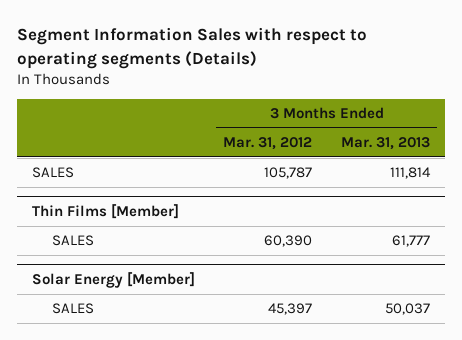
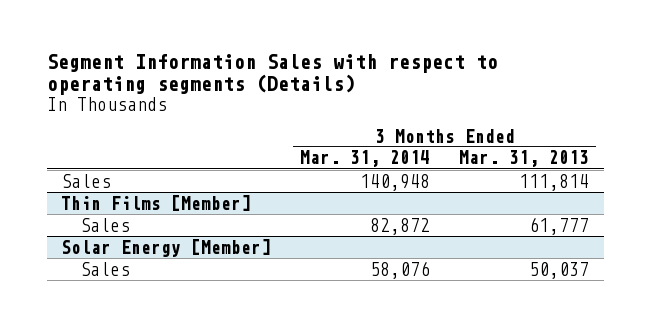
[223,136,313,150] Mar. 31, 2012 -> none
none -> [300,150,431,168] Mar. 31, 2014
[31,167,74,179] SALES -> [61,173,112,188] Sales
[51,235,94,247] SALES -> [79,217,130,232] Sales
[51,303,94,315] SALES -> [79,261,130,276] Sales

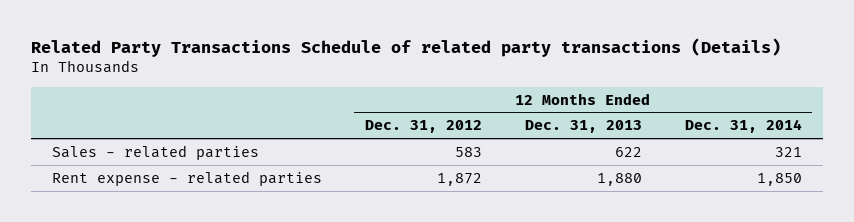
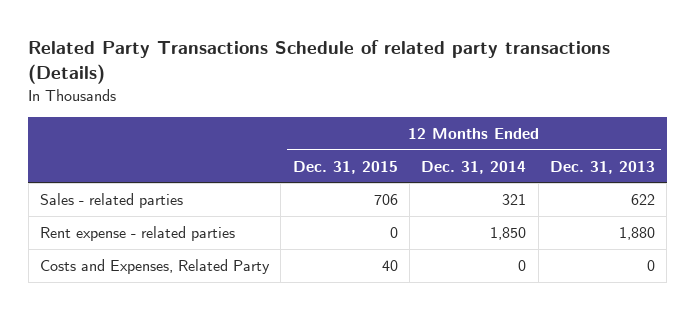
[365,120,483,134] Dec. 31, 2012 -> none
none -> [292,160,398,174] Dec. 31, 2015
none -> [40,259,271,275] Costs and Expenses, Related Party

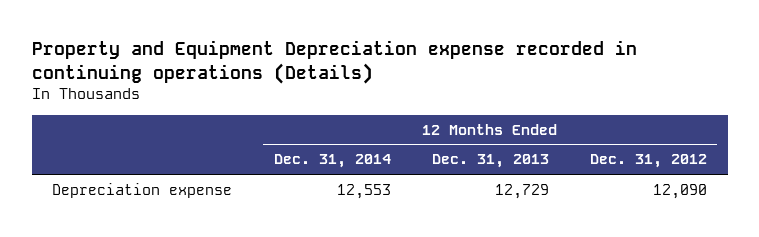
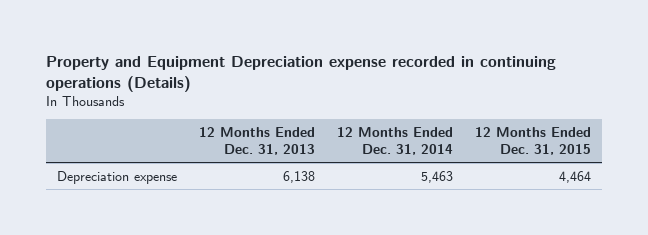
[590,154,708,169] Dec. 31, 2012 -> none
none -> [475,126,592,156] 12 Months Ended Dec. 31, 2015
[336,184,391,200] 12,553 -> [421,170,454,183] 5,463
[494,184,549,200] 12,729 -> [282,170,315,183] 6,138

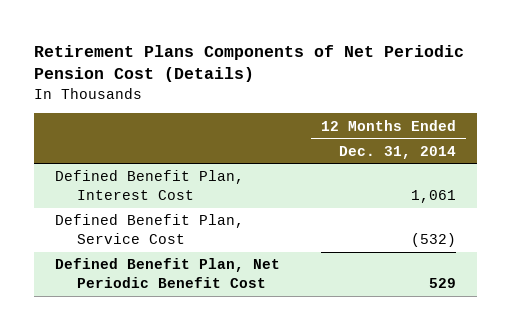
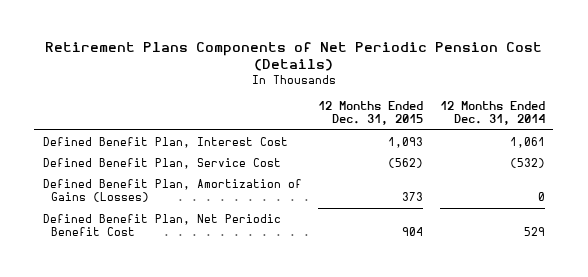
none -> [318,101,424,126] 12 Months Ended Dec. 31, 2015
none -> [42,178,302,203] Defined Benefit Plan, Amortization of Gains (Losses)

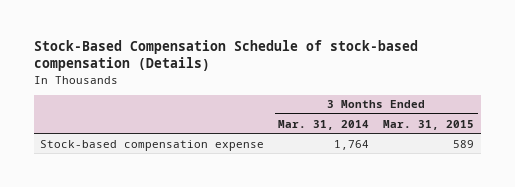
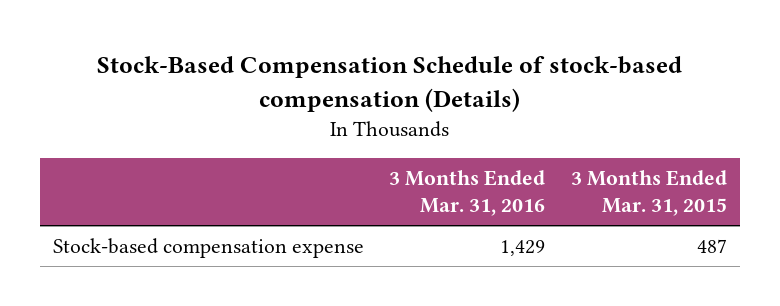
[278,119,370,130] Mar. 31, 2014 -> none
none -> [389,170,546,217] 3 Months Ended Mar. 31, 2016
[453,139,475,148] 589 -> [697,239,728,254] 487

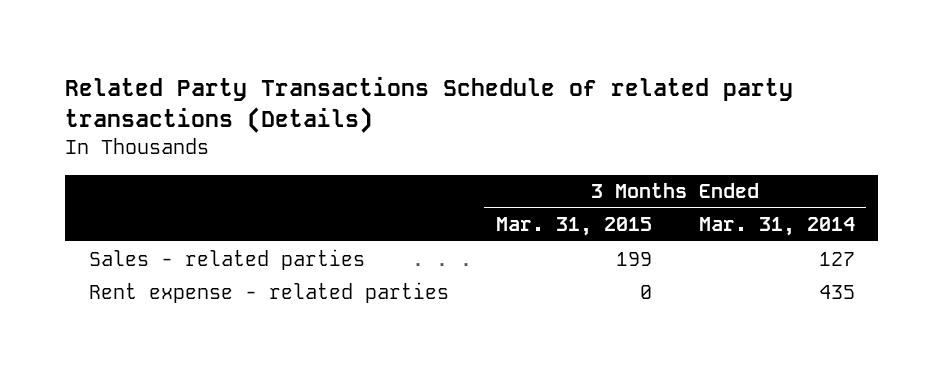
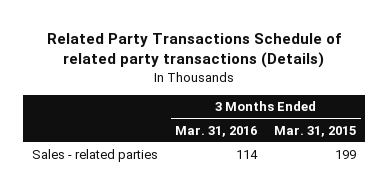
[698,217,855,237] Mar. 31, 2014 -> none
none -> [174,125,257,137] Mar. 31, 2016
[88,281,449,303] Rent expense - related parties -> none

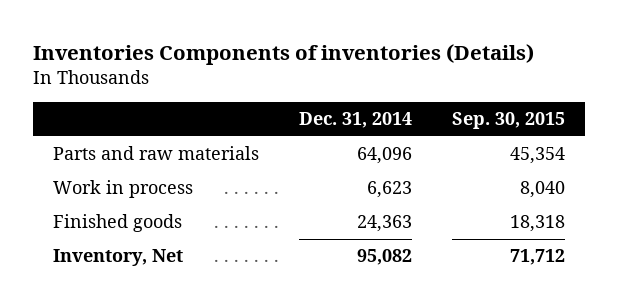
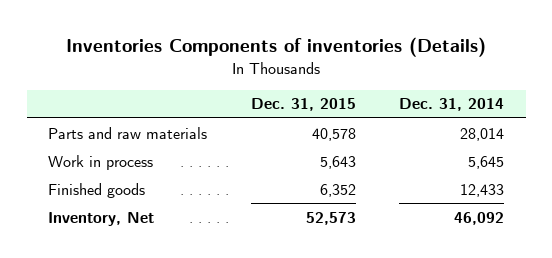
[451,112,565,130] Sep. 30, 2015 -> none
none -> [250,98,356,112] Dec. 31, 2015
[356,147,412,165] 64,096 -> [460,127,505,141] 28,014
[366,181,412,199] 6,623 -> [468,155,505,169] 5,645
[356,215,412,233] 24,363 -> [460,183,505,197] 12,433
[356,249,412,266] 95,082 -> [454,211,505,225] 46,092

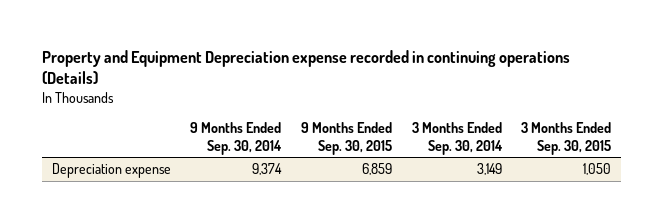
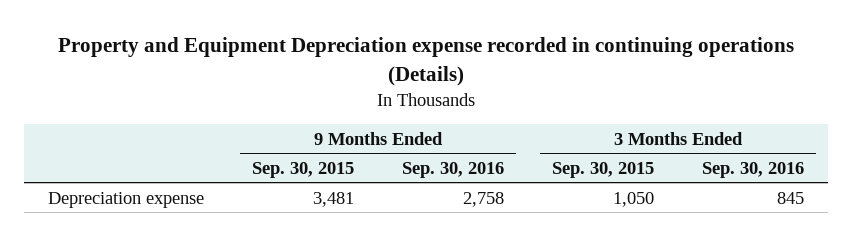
[190,122,283,156] 9 Months Ended Sep. 30, 2014 -> none
[411,122,503,156] 3 Months Ended Sep. 30, 2014 -> none
none -> [401,161,504,178] Sep. 30, 2016
none -> [701,161,804,178] Sep. 30, 2016
[361,163,392,176] 6,859 -> [312,191,354,207] 3,481

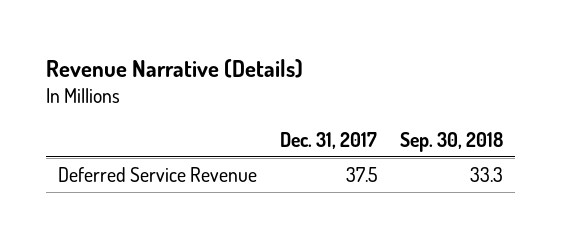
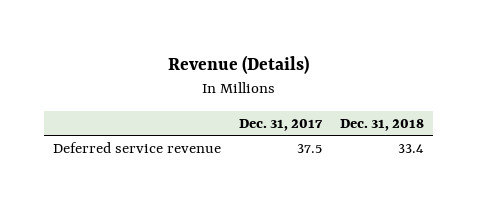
[46,58,304,78] Revenue Narrative (Details) -> [167,55,309,75] Revenue (Details)
[400,131,504,152] Sep. 30, 2018 -> none
none -> [340,118,425,131] Dec. 31, 2018
[57,167,257,183] Deferred Service Revenue -> [52,142,221,154] Deferred service revenue

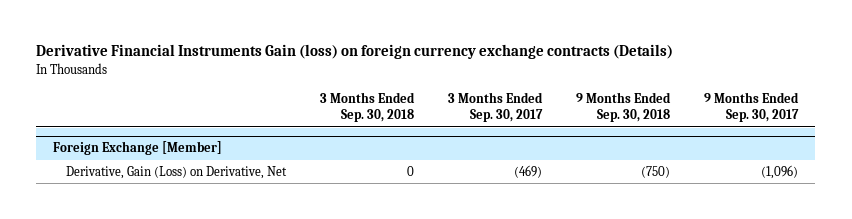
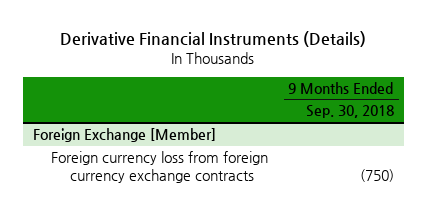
[36,44,674,60] Derivative Financial Instruments Gain (loss) on foreign currency exchange contracts (Details) -> [60,31,367,48] Derivative Financial Instruments (Details)
[319,91,415,123] 3 Months Ended Sep. 30, 2018 -> none
[448,91,544,123] 3 Months Ended Sep. 30, 2017 -> none
[704,91,800,123] 9 Months Ended Sep. 30, 2017 -> none
[65,166,287,180] Derivative, Gain (Loss) on Derivative, Net -> [51,151,269,183] Foreign currency loss from foreign currency exchange contracts

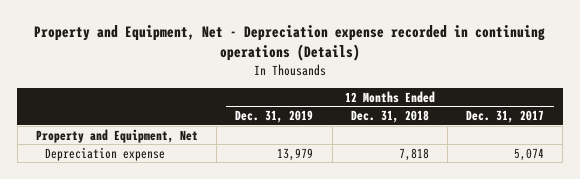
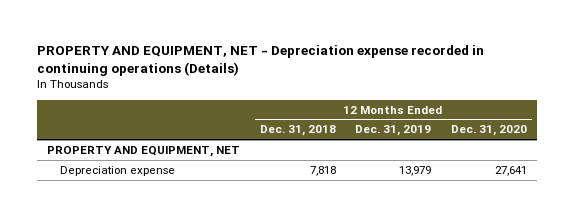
[34,25,546,62] Property and Equipment, Net - Depreciation expense recorded in continuing operations (Details) -> [36,44,484,76] PROPERTY AND EQUIPMENT, NET - Depreciation expense recorded in continuing operations (Details)
[466,110,545,124] Dec. 31, 2017 -> none
none -> [451,125,528,137] Dec. 31, 2020
[35,128,198,143] Property and Equipment, Net -> [46,145,240,157] PROPERTY AND EQUIPMENT, NET

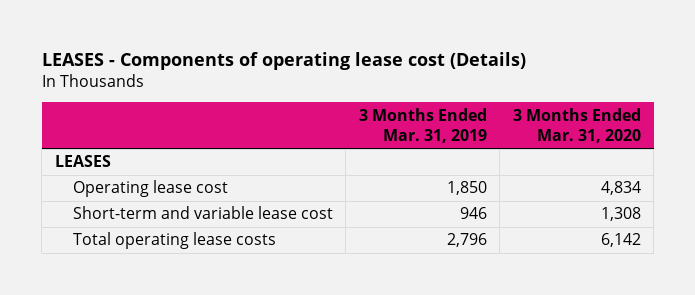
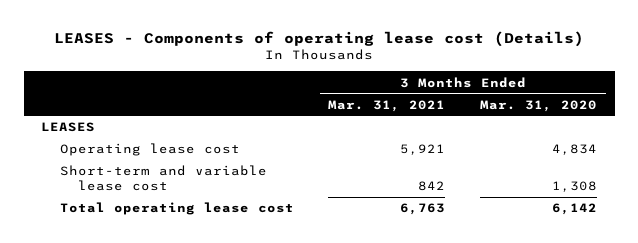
[358,107,487,143] 3 Months Ended Mar. 31, 2019 -> none
none -> [328,99,446,112] Mar. 31, 2021
[73,232,277,250] Total operating lease costs -> [59,202,294,216] Total operating lease cost

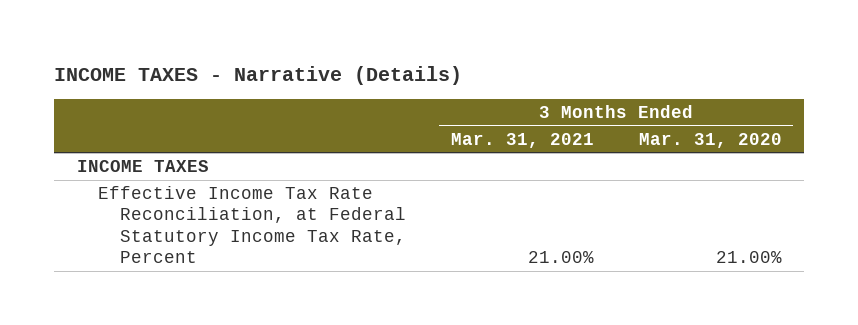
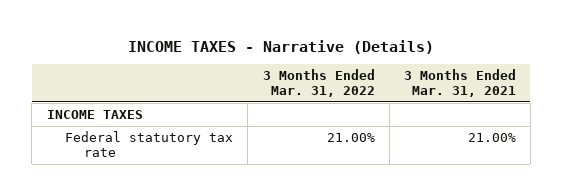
[638,132,782,148] Mar. 31, 2020 -> none
none -> [262,69,375,97] 3 Months Ended Mar. 31, 2022
[98,186,406,264] Effective Income Tax Rate Reconciliation, at Federal Statutory Income Tax Rate, Percent -> [65,131,234,157] Federal statutory tax rate

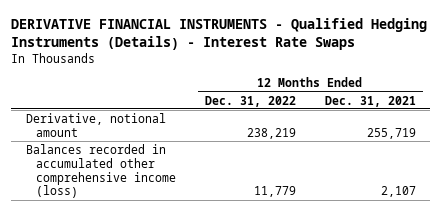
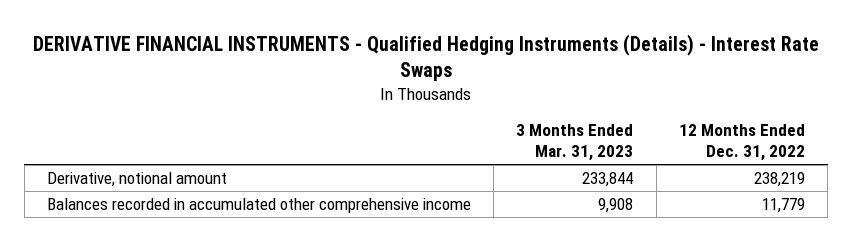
[324,95,416,107] Dec. 31, 2021 -> none
none -> [516,124,634,162] 3 Months Ended Mar. 31, 2023
[25,143,177,199] Balances recorded in accumulated other comprehensive income (loss) -> [47,198,472,214] Balances recorded in accumulated other comprehensive income

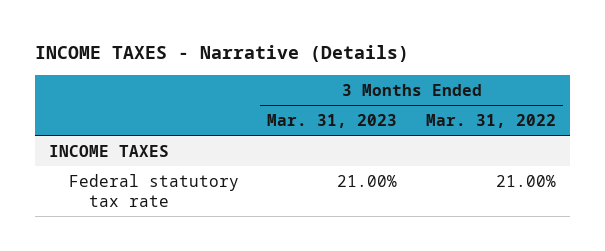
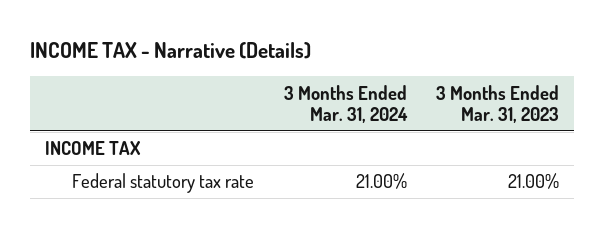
[34,45,409,63] INCOME TAXES - Narrative (Details) -> [29,42,311,60] INCOME TAX - Narrative (Details)
[425,113,556,128] Mar. 31, 2022 -> none
none -> [283,84,408,123] 3 Months Ended Mar. 31, 2024
[48,144,169,157] INCOME TAXES -> [44,141,141,156] INCOME TAX

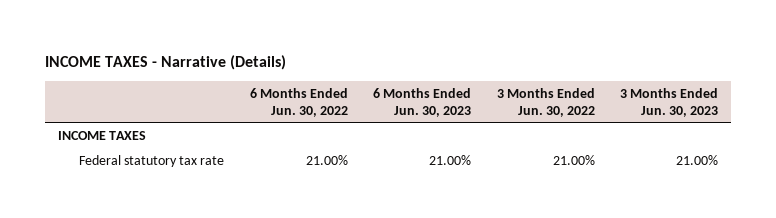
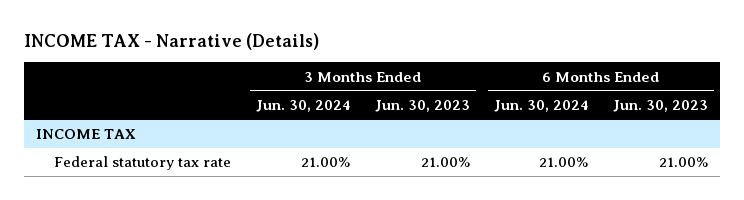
[45,55,287,71] INCOME TAXES - Narrative (Details) -> [23,33,319,51] INCOME TAX - Narrative (Details)
[249,87,348,117] 6 Months Ended Jun. 30, 2022 -> none
[496,87,595,117] 3 Months Ended Jun. 30, 2022 -> none
none -> [255,100,350,113] Jun. 30, 2024
none -> [494,100,589,113] Jun. 30, 2024
[58,130,147,140] INCOME TAXES -> [36,129,137,140] INCOME TAX

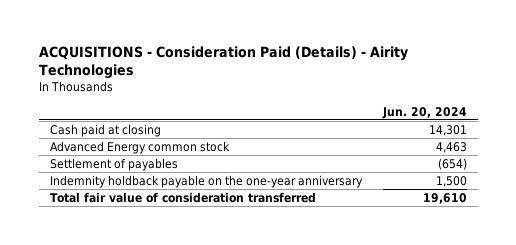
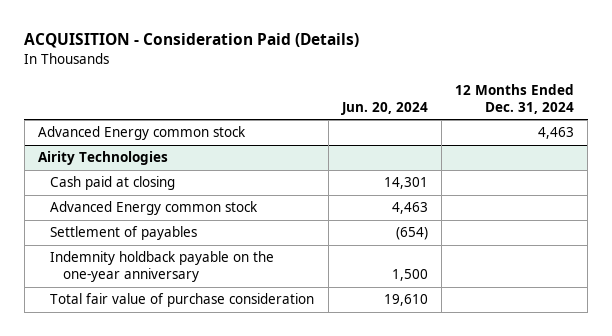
[38,46,408,80] ACQUISITIONS - Consideration Paid (Details) - Airity Technologies -> [24,33,360,49] ACQUISITION - Consideration Paid (Details)
none -> [455,83,575,114] 12 Months Ended Dec. 31, 2024
none -> [38,126,247,141] Advanced Energy common stock
none -> [38,151,169,166] Airity Technologies
[49,191,316,203] Total fair value of consideration transferred -> [50,293,315,308] Total fair value of purchase consideration

